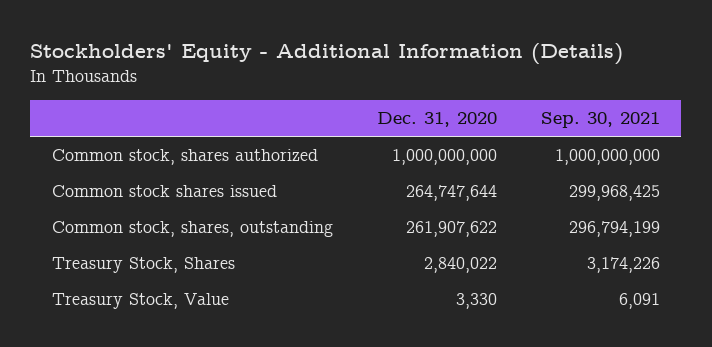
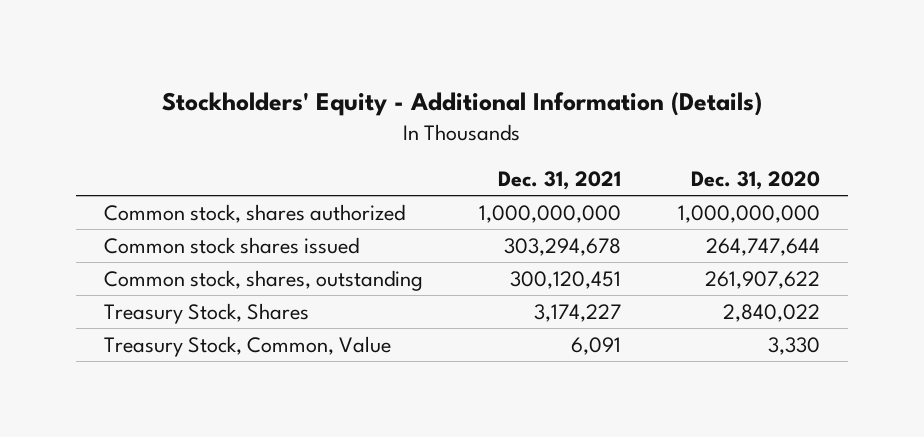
[540,111,660,128] Sep. 30, 2021 -> none
none -> [498,170,622,190] Dec. 31, 2021
[52,293,230,310] Treasury Stock, Value -> [103,335,391,357] Treasury Stock, Common, Value

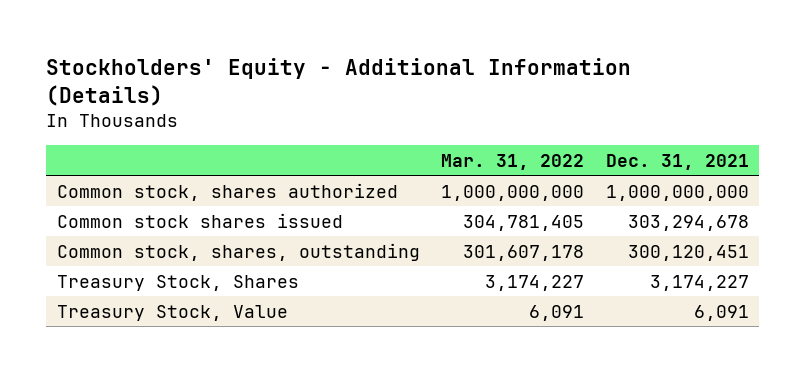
[690,170,820,190] Dec. 31, 2020 -> none
none -> [441,153,585,170] Mar. 31, 2022
[103,335,391,357] Treasury Stock, Common, Value -> [57,304,289,321] Treasury Stock, Value

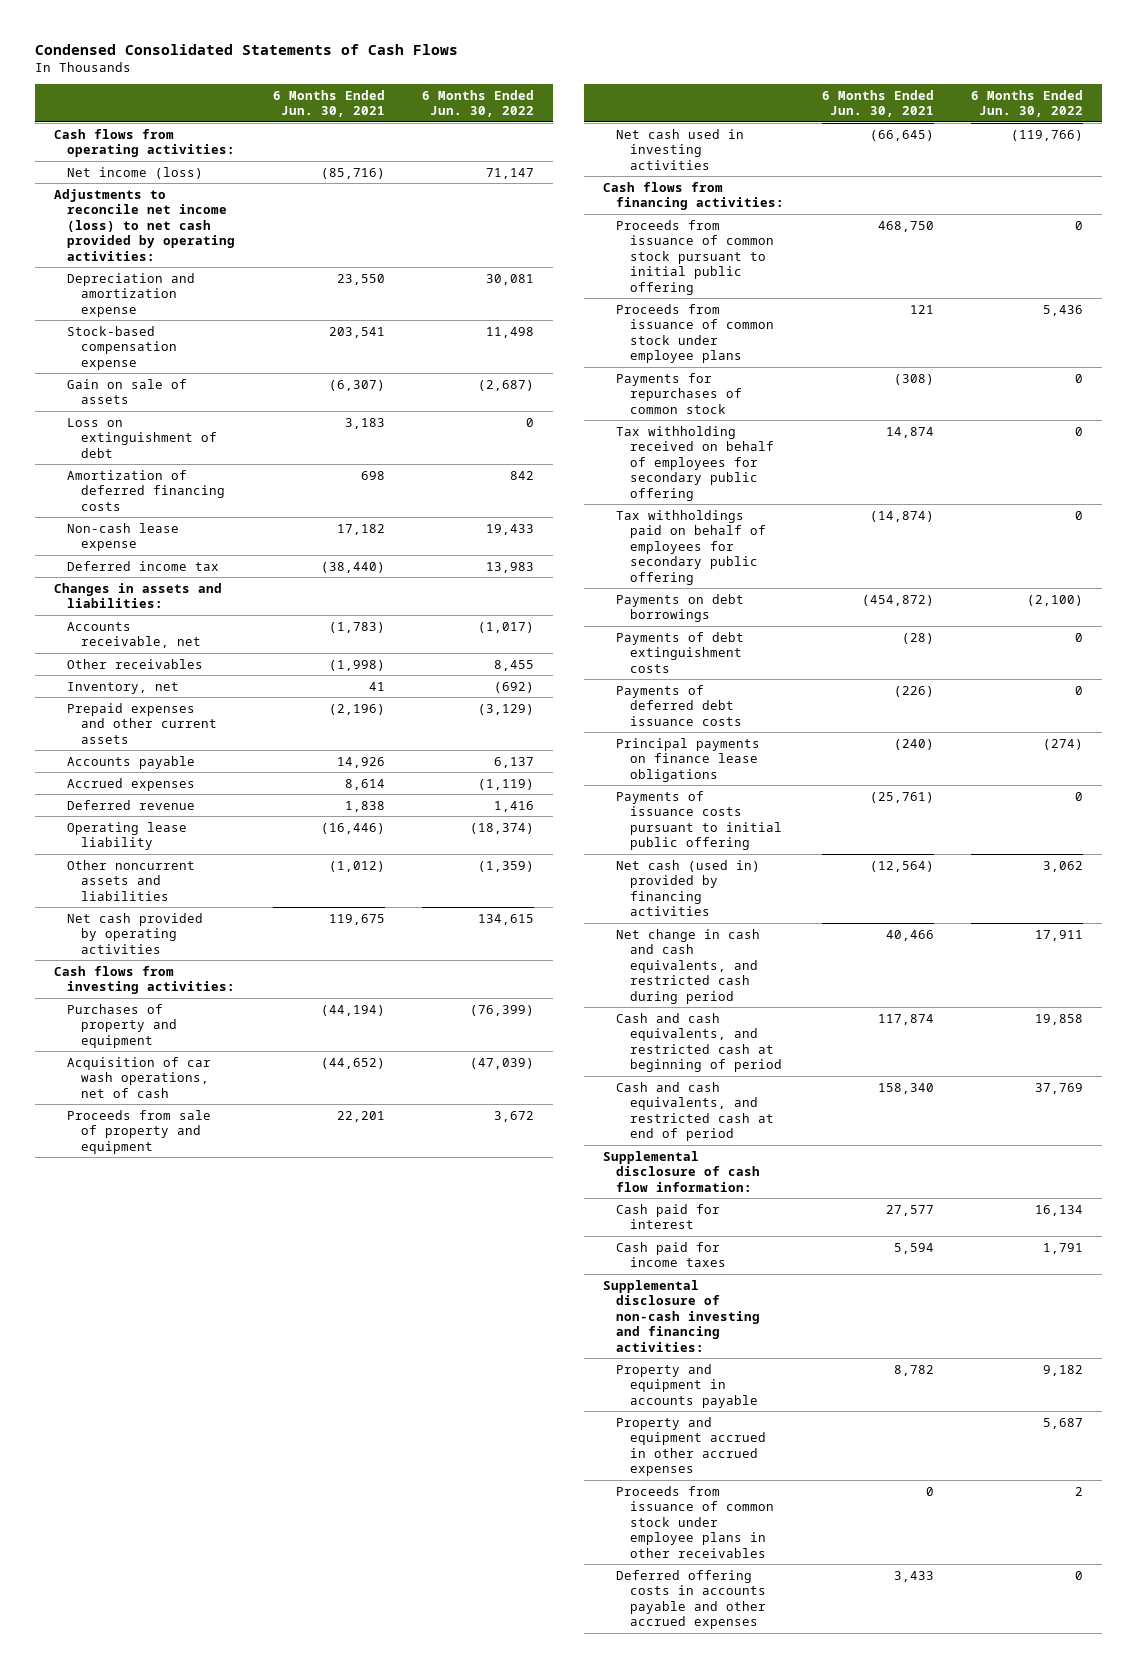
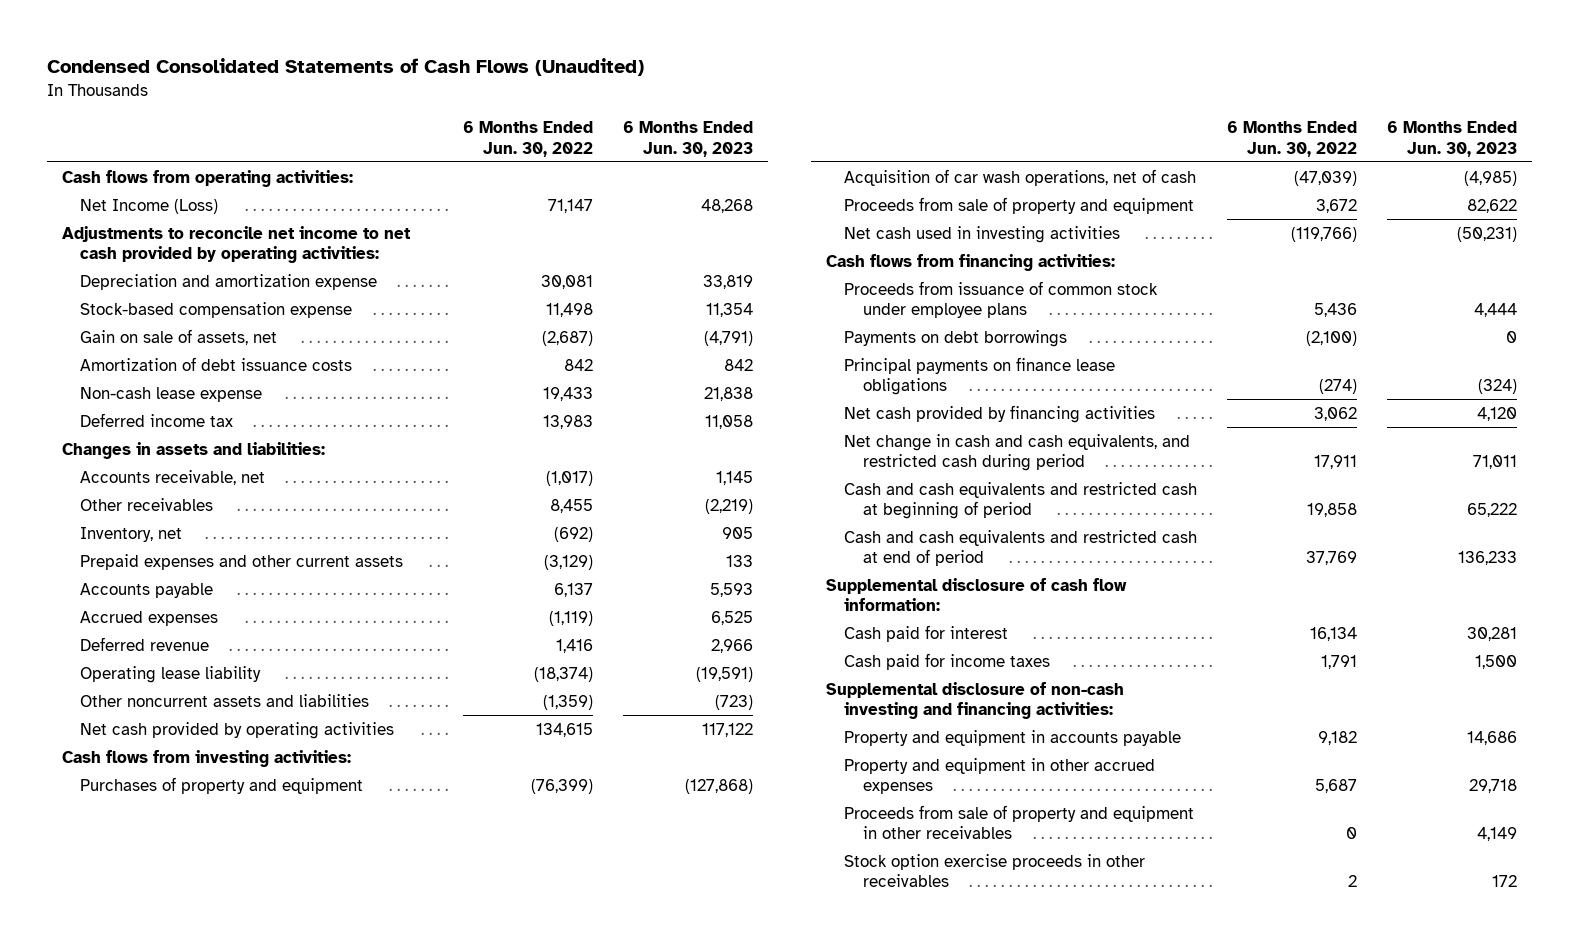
[35,43,459,55] Condensed Consolidated Statements of Cash Flows -> [46,58,644,77] Condensed Consolidated Statements of Cash Flows (Unaudited)
[272,89,385,118] 6 Months Ended Jun. 30, 2021 -> none
none -> [623,121,754,157] 6 Months Ended Jun. 30, 2023
[67,166,204,179] Net income (loss) -> [80,198,219,214] Net Income (Loss)
[53,188,236,261] Adjustments to reconcile net income (loss) to net cash provided by operating activities: -> [61,225,411,264] Adjustments to reconcile net income to net cash provided by operating activities:
[67,417,217,458] Loss on extinguishment of debt -> none
[67,378,188,405] Gain on sale of assets -> [80,328,278,345] Gain on sale of assets, net
[67,469,225,511] Amortization of deferred financing costs -> [80,356,353,371] Amortization of debt issuance costs
[616,219,774,295] Proceeds from issuance of common stock pursuant to initial public offering -> none
[616,372,742,414] Payments for repurchases of common stock -> none
[616,425,774,501] Tax withholding received on behalf of employees for secondary public offering -> none
[616,509,766,585] Tax withholdings paid on behalf of employees for secondary public offering -> none
[616,631,745,673] Payments of debt extinguishment costs -> none
[616,684,742,726] Payments of deferred debt issuance costs -> none
[616,790,782,851] Payments of issuance costs pursuant to initial public offering -> none
[616,859,761,917] Net cash (used in) provided by financing activities -> [844,404,1156,423] Net cash provided by financing activities
[616,1012,782,1073] Cash and cash equivalents, and restricted cash at beginning of period -> [844,481,1198,520] Cash and cash equivalents and restricted cash at beginning of period
[616,1081,774,1142] Cash and cash equivalents, and restricted cash at end of period -> [844,529,1198,567] Cash and cash equivalents and restricted cash at end of period
[616,1485,774,1558] Proceeds from issuance of common stock under employee plans in other receivables -> none
[616,1569,766,1630] Deferred offering costs in accounts payable and other accrued expenses -> none
[616,1416,766,1477] Property and equipment accrued in other accrued expenses -> [844,757,1156,795] Property and equipment in other accrued expenses
none -> [844,804,1195,840] Proceeds from sale of property and equipment in other receivables
none -> [844,853,1146,888] Stock option exercise proceeds in other receivables

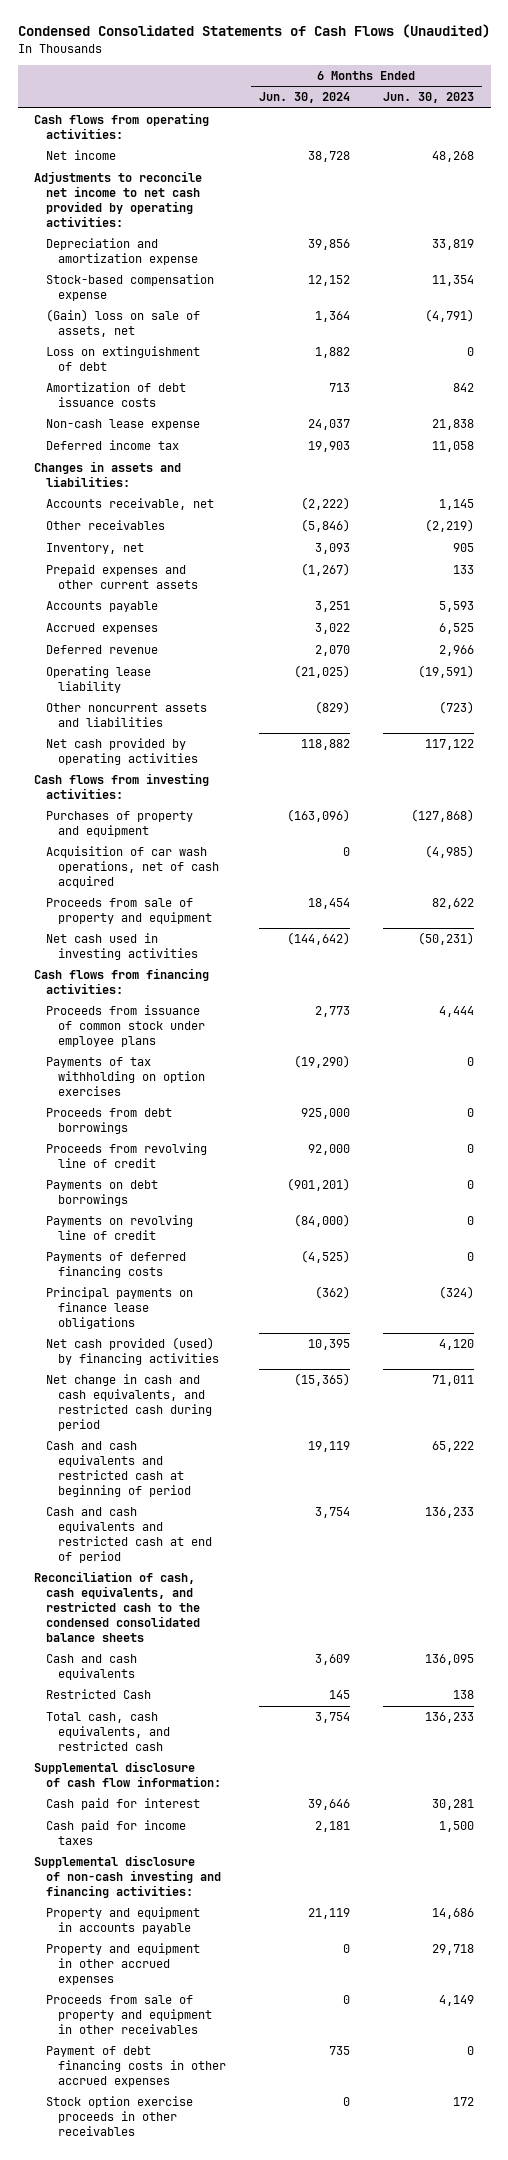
[463,121,594,157] 6 Months Ended Jun. 30, 2022 -> none
none -> [258,92,350,104] Jun. 30, 2024
[80,198,219,214] Net Income (Loss) -> [45,150,116,161] Net income
[80,328,278,345] Gain on sale of assets, net -> [45,309,200,338] (Gain) loss on sale of assets, net
none -> [45,346,200,372] Loss on extinguishment of debt
[844,168,1197,186] Acquisition of car wash operations, net of cash -> [45,846,219,889] Acquisition of car wash operations, net of cash acquired
none -> [45,1057,205,1097] Payments of tax withholding on option exercises
none -> [45,1108,172,1135] Proceeds from debt borrowings
none -> [45,1143,207,1169] Proceeds from revolving line of credit
none -> [45,1215,193,1241] Payments on revolving line of credit
none -> [45,1252,186,1279] Payments of deferred financing costs
[844,404,1156,423] Net cash provided by financing activities -> [45,1337,219,1366] Net cash provided (used) by financing activities
none -> [34,1571,200,1643] Reconciliation of cash, cash equivalents, and restricted cash to the condensed consolidated balance sheets
none -> [45,1654,137,1681] Cash and cash equivalents
none -> [45,1689,151,1700] Restricted Cash
none -> [45,1712,170,1752] Total cash, cash equivalents, and restricted cash
none -> [45,2046,226,2088] Payment of debt financing costs in other accrued expenses

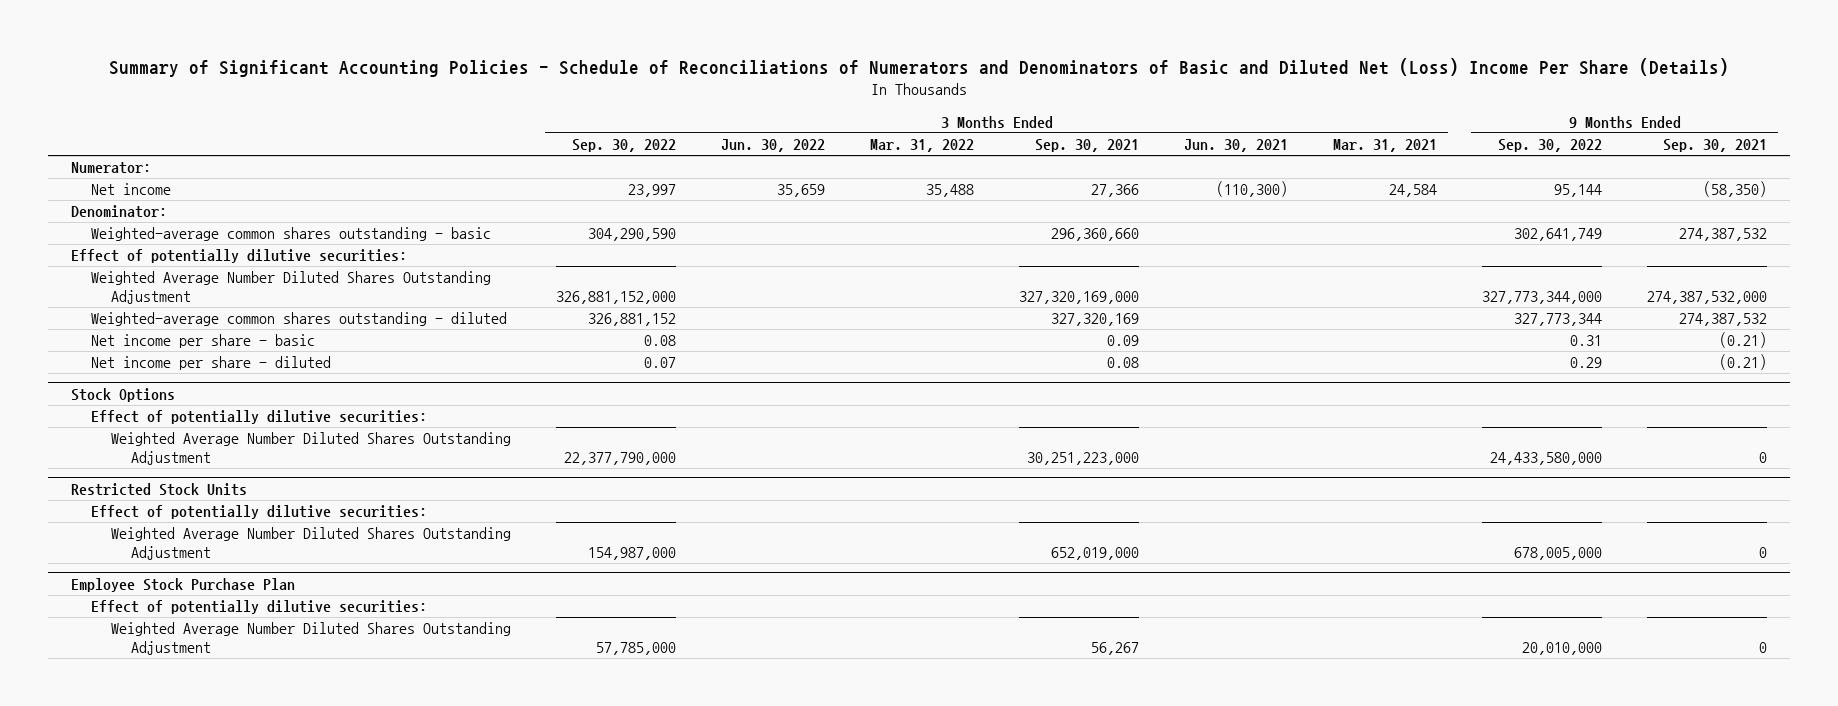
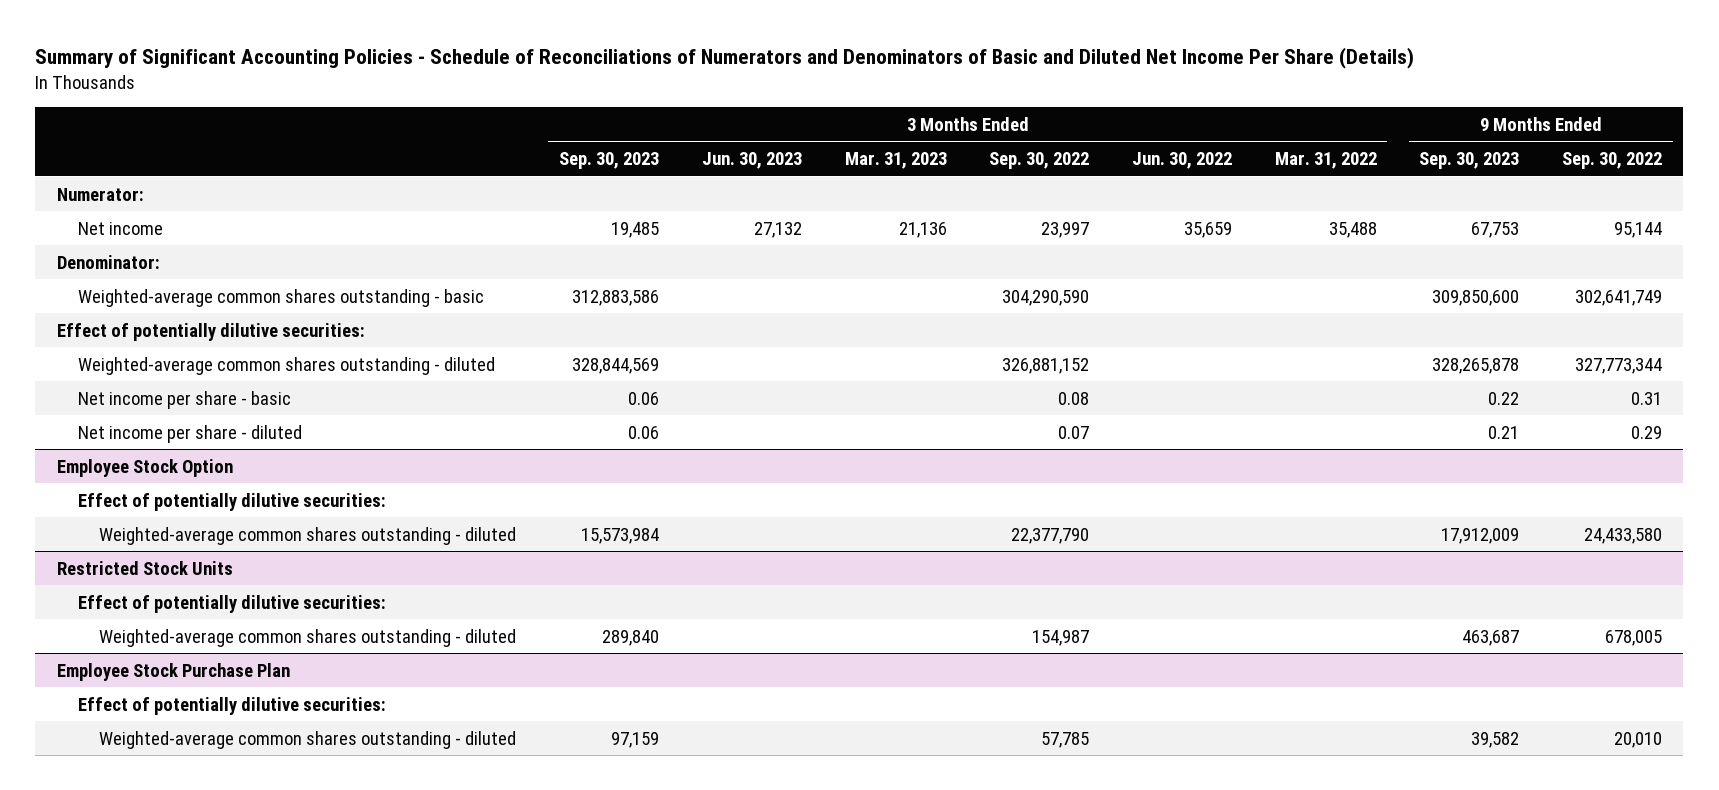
[108,57,1729,77] Summary of Significant Accounting Policies - Schedule of Reconciliations of Numerators and Denominators of Basic and Diluted Net (Loss) Income Per Share (Details) -> [35,46,1415,69] Summary of Significant Accounting Policies - Schedule of Reconciliations of Numerators and Denominators of Basic and Diluted Net Income Per Share (Details)
[1035,139,1140,153] Sep. 30, 2021 -> none
[1184,139,1289,153] Jun. 30, 2021 -> none
[1333,139,1438,153] Mar. 31, 2021 -> none
[1663,139,1768,153] Sep. 30, 2021 -> none
none -> [559,152,660,170] Sep. 30, 2023
none -> [701,152,802,170] Jun. 30, 2023
none -> [844,152,947,170] Mar. 31, 2023
none -> [1419,152,1520,170] Sep. 30, 2023
[90,271,491,304] Weighted Average Number Diluted Shares Outstanding Adjustment -> none
[70,387,175,402] Stock Options -> [56,458,233,477] Employee Stock Option
[111,432,512,465] Weighted Average Number Diluted Shares Outstanding Adjustment -> [99,526,517,545] Weighted-average common shares outstanding - diluted
[564,451,677,465] 22,377,790,000 -> [1011,527,1090,544] 22,377,790
[1490,451,1603,465] 24,433,580,000 -> [1583,527,1662,544] 24,433,580
[111,527,512,560] Weighted Average Number Diluted Shares Outstanding Adjustment -> [99,628,517,647] Weighted-average common shares outstanding - diluted
[588,546,677,560] 154,987,000 -> [1032,629,1090,646] 154,987
[1514,546,1603,560] 678,005,000 -> [1604,629,1662,646] 678,005
[111,622,512,655] Weighted Average Number Diluted Shares Outstanding Adjustment -> [99,730,517,749] Weighted-average common shares outstanding - diluted
[596,641,677,655] 57,785,000 -> [1041,731,1090,748] 57,785
[1522,641,1603,655] 20,010,000 -> [1613,731,1662,748] 20,010

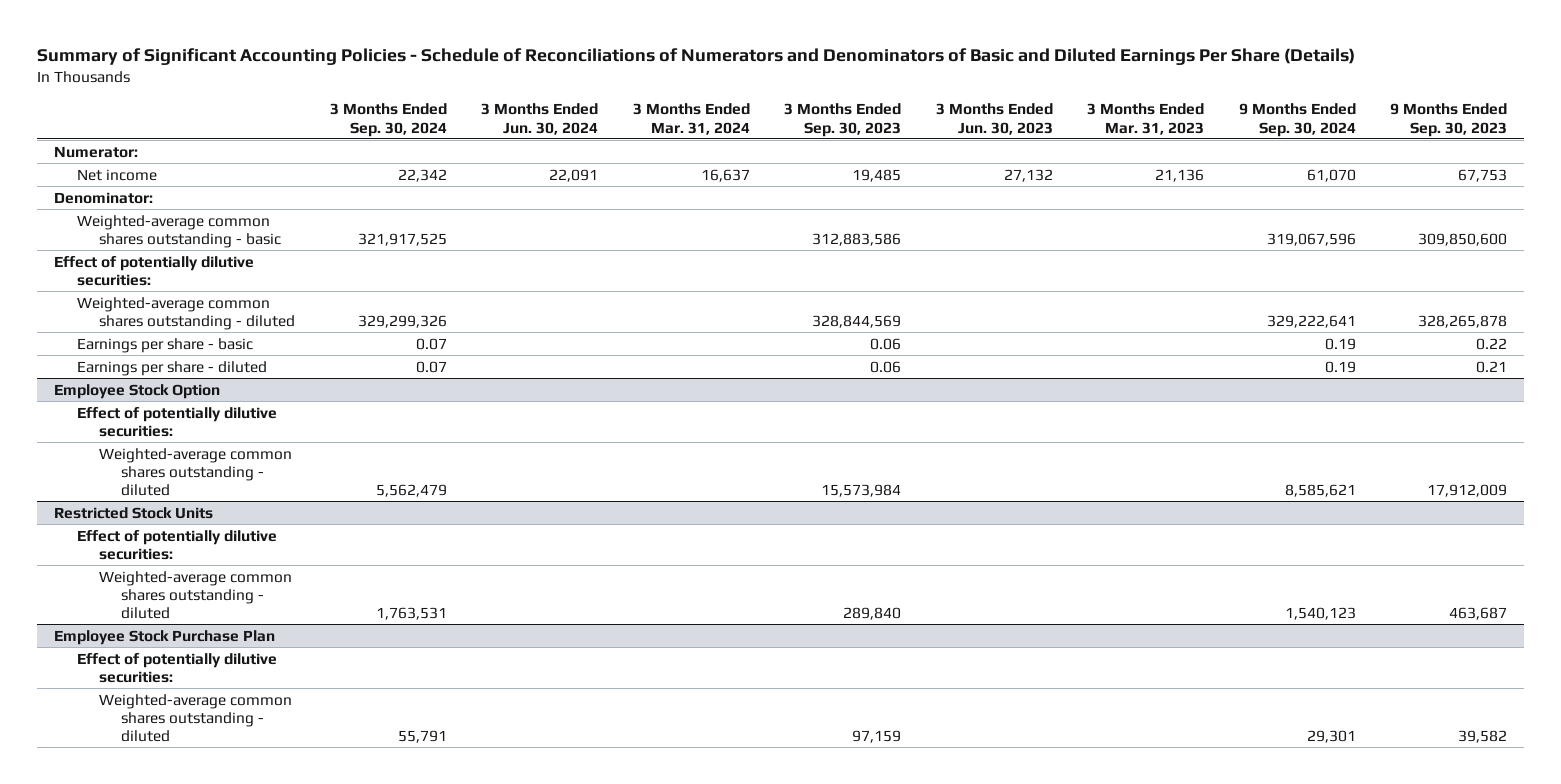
[35,46,1415,69] Summary of Significant Accounting Policies - Schedule of Reconciliations of Numerators and Denominators of Basic and Diluted Net Income Per Share (Details) -> [36,48,1355,66] Summary of Significant Accounting Policies - Schedule of Reconciliations of Numerators and Denominators of Basic and Diluted Earnings Per Share (Details)
[989,152,1090,170] Sep. 30, 2022 -> none
[1131,152,1232,170] Jun. 30, 2022 -> none
[1274,152,1377,170] Mar. 31, 2022 -> none
[1561,152,1662,170] Sep. 30, 2022 -> none
none -> [329,103,447,137] 3 Months Ended Sep. 30, 2024
none -> [481,103,599,135] 3 Months Ended Jun. 30, 2024
none -> [632,103,750,135] 3 Months Ended Mar. 31, 2024
none -> [1238,103,1356,137] 9 Months Ended Sep. 30, 2024
[78,390,292,409] Net income per share - basic -> [76,337,253,353] Earnings per share - basic
[78,424,303,443] Net income per share - diluted -> [76,360,267,376] Earnings per share - diluted

